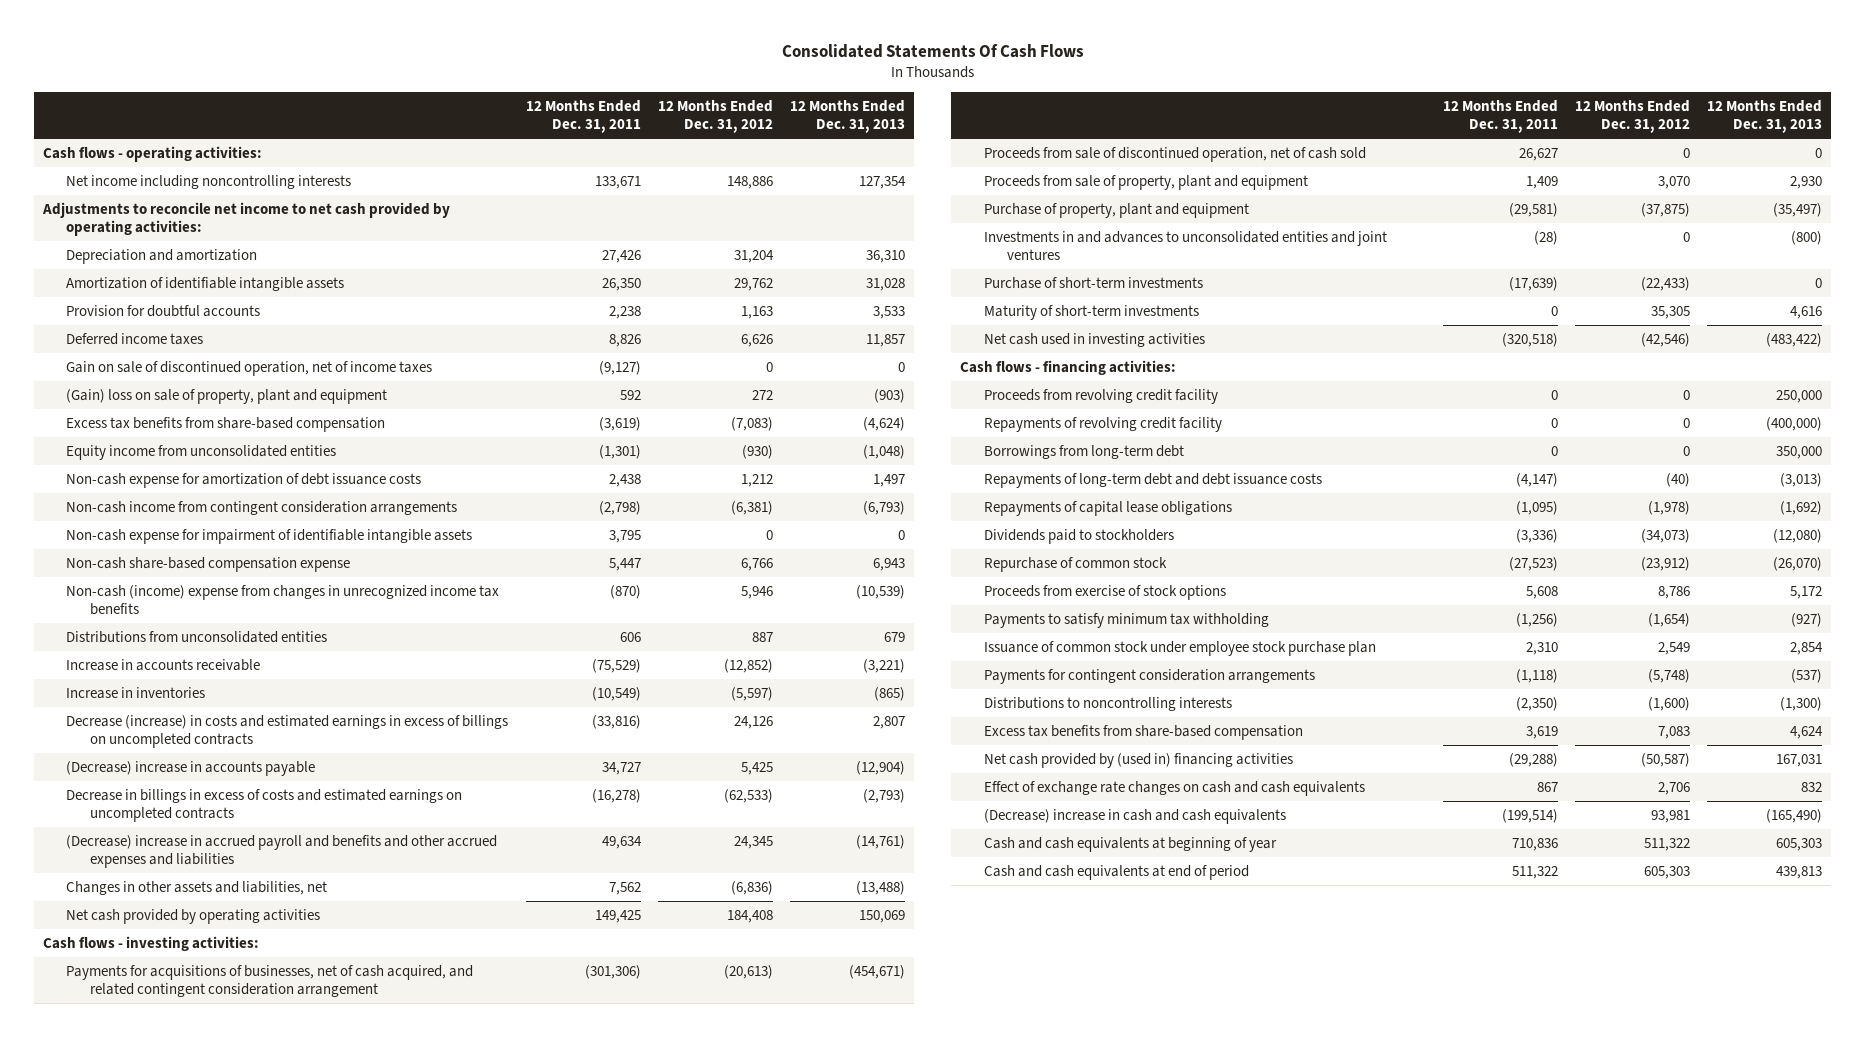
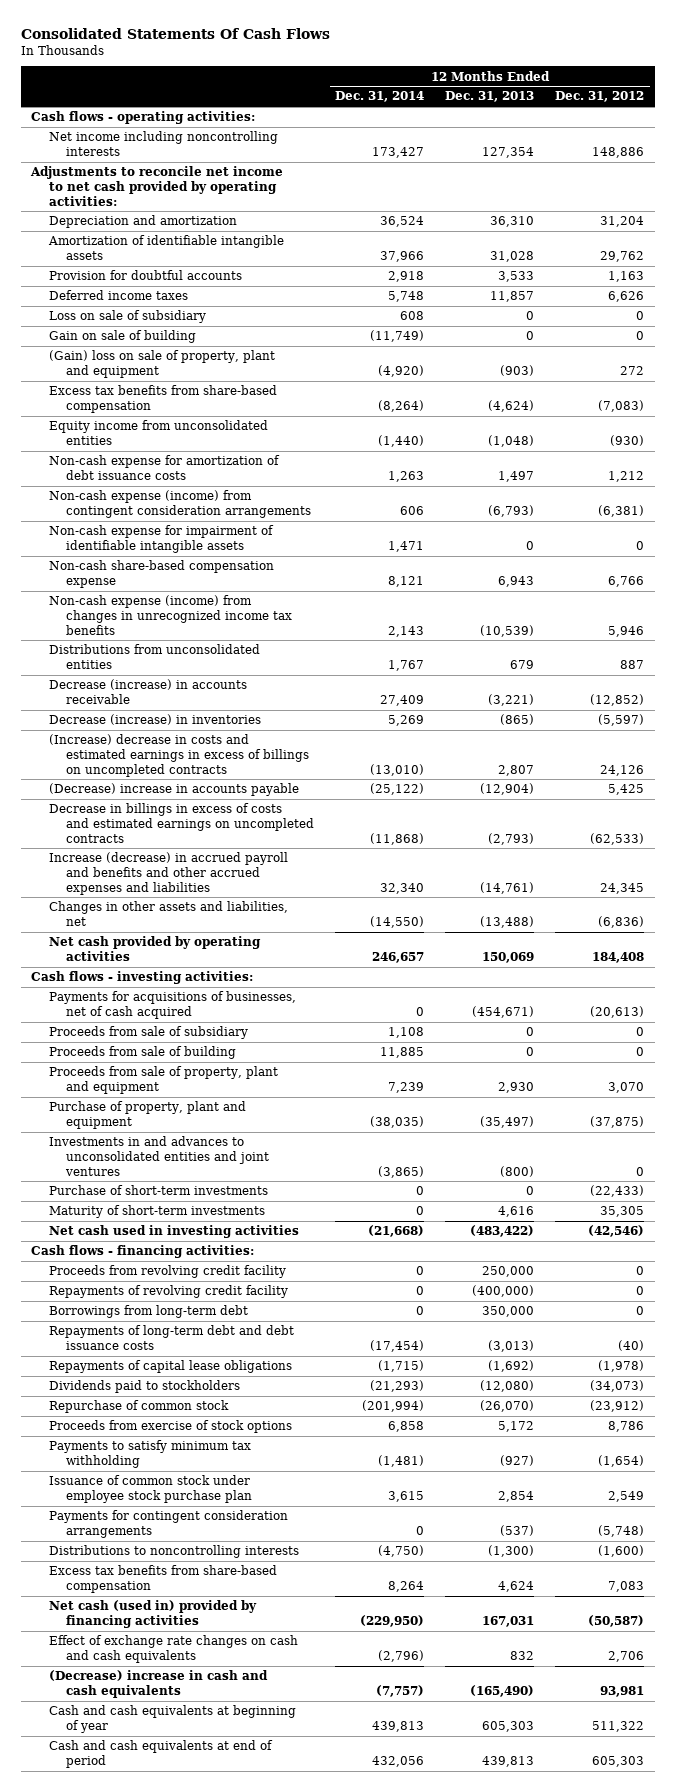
[525,100,641,134] 12 Months Ended Dec. 31, 2011 -> none
none -> [335,91,425,103] Dec. 31, 2014
[66,360,433,376] Gain on sale of discontinued operation, net of income taxes -> none
none -> [48,310,206,324] Loss on sale of subsidiary
none -> [48,330,196,344] Gain on sale of building
[66,500,458,515] Non-cash income from contingent consideration arrangements -> [48,490,312,518] Non-cash expense (income) from contingent consideration arrangements
[66,584,500,615] Non-cash (income) expense from changes in unrecognized income tax benefits -> [48,595,293,635] Non-cash expense (income) from changes in unrecognized income tax benefits
[66,658,261,671] Increase in accounts receivable -> [48,679,247,704] Decrease (increase) in accounts receivable
[66,686,206,699] Increase in inventories -> [48,714,261,726] Decrease (increase) in inventories
[66,714,509,748] Decrease (increase) in costs and estimated earnings in excess of billings on uncompleted contracts -> [48,734,310,777] (Increase) decrease in costs and estimated earnings in excess of billings on uncompleted contracts
[66,834,498,868] (Decrease) increase in accrued payroll and benefits and other accrued expenses and liabilities -> [48,852,288,895] Increase (decrease) in accrued payroll and benefits and other accrued expenses and liabilities
[983,146,1366,162] Proceeds from sale of discontinued operation, net of cash sold -> none
[66,964,474,997] Payments for acquisitions of businesses, net of cash acquired, and related contingent consideration arrangement -> [48,991,296,1019] Payments for acquisitions of businesses, net of cash acquired
none -> [48,1026,248,1040] Proceeds from sale of subsidiary
none -> [48,1046,236,1060] Proceeds from sale of building
[983,752,1293,768] Net cash provided by (used in) financing activities -> [48,1600,257,1628] Net cash (used in) provided by financing activities

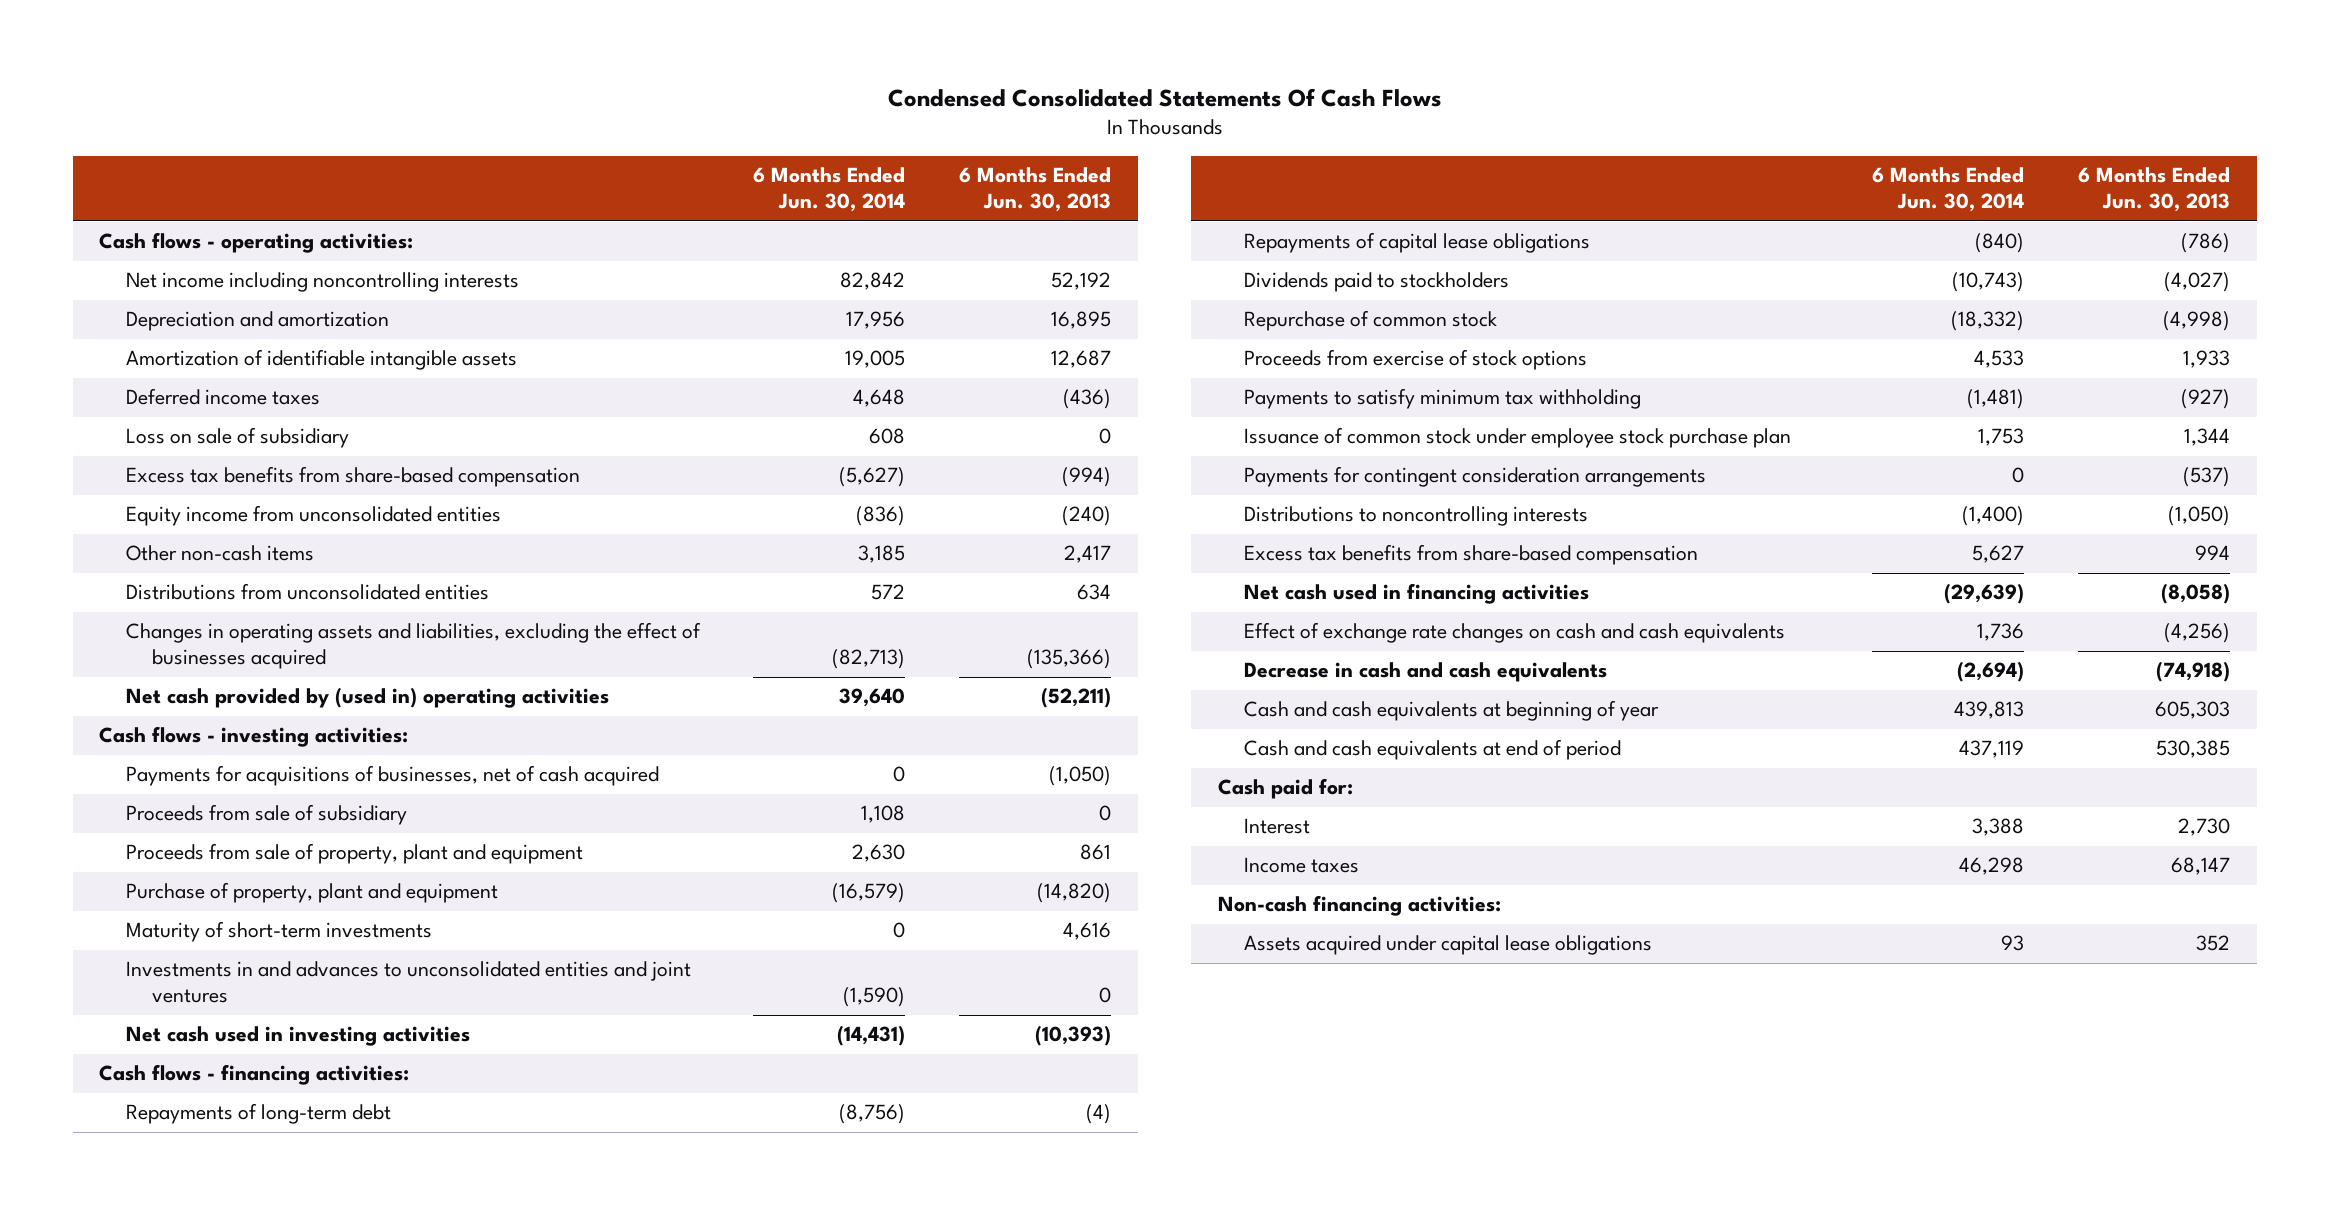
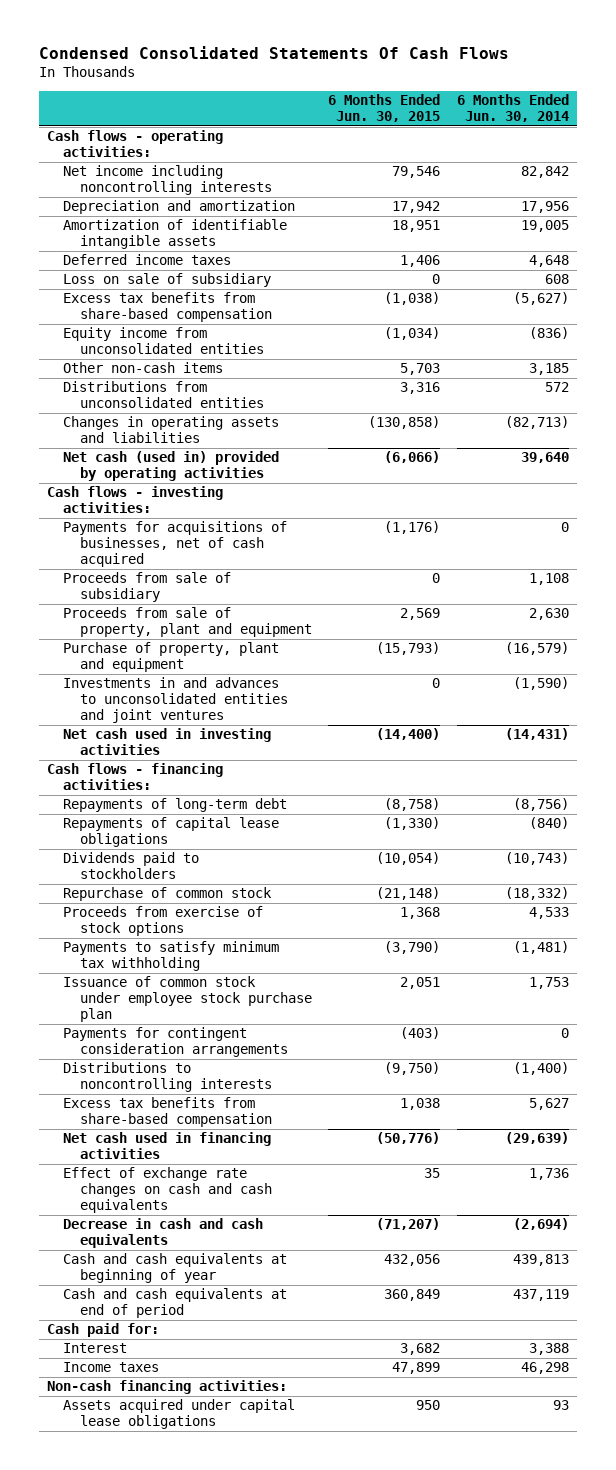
[959,167,1112,213] 6 Months Ended Jun. 30, 2013 -> none
none -> [328,94,441,122] 6 Months Ended Jun. 30, 2015
[125,622,701,670] Changes in operating assets and liabilities, excluding the effect of businesses acquired -> [63,416,280,444] Changes in operating assets and liabilities
[125,687,609,709] Net cash provided by (used in) operating activities -> [63,451,280,482] Net cash (used in) provided by operating activities
[125,921,432,943] Maturity of short-term investments -> none

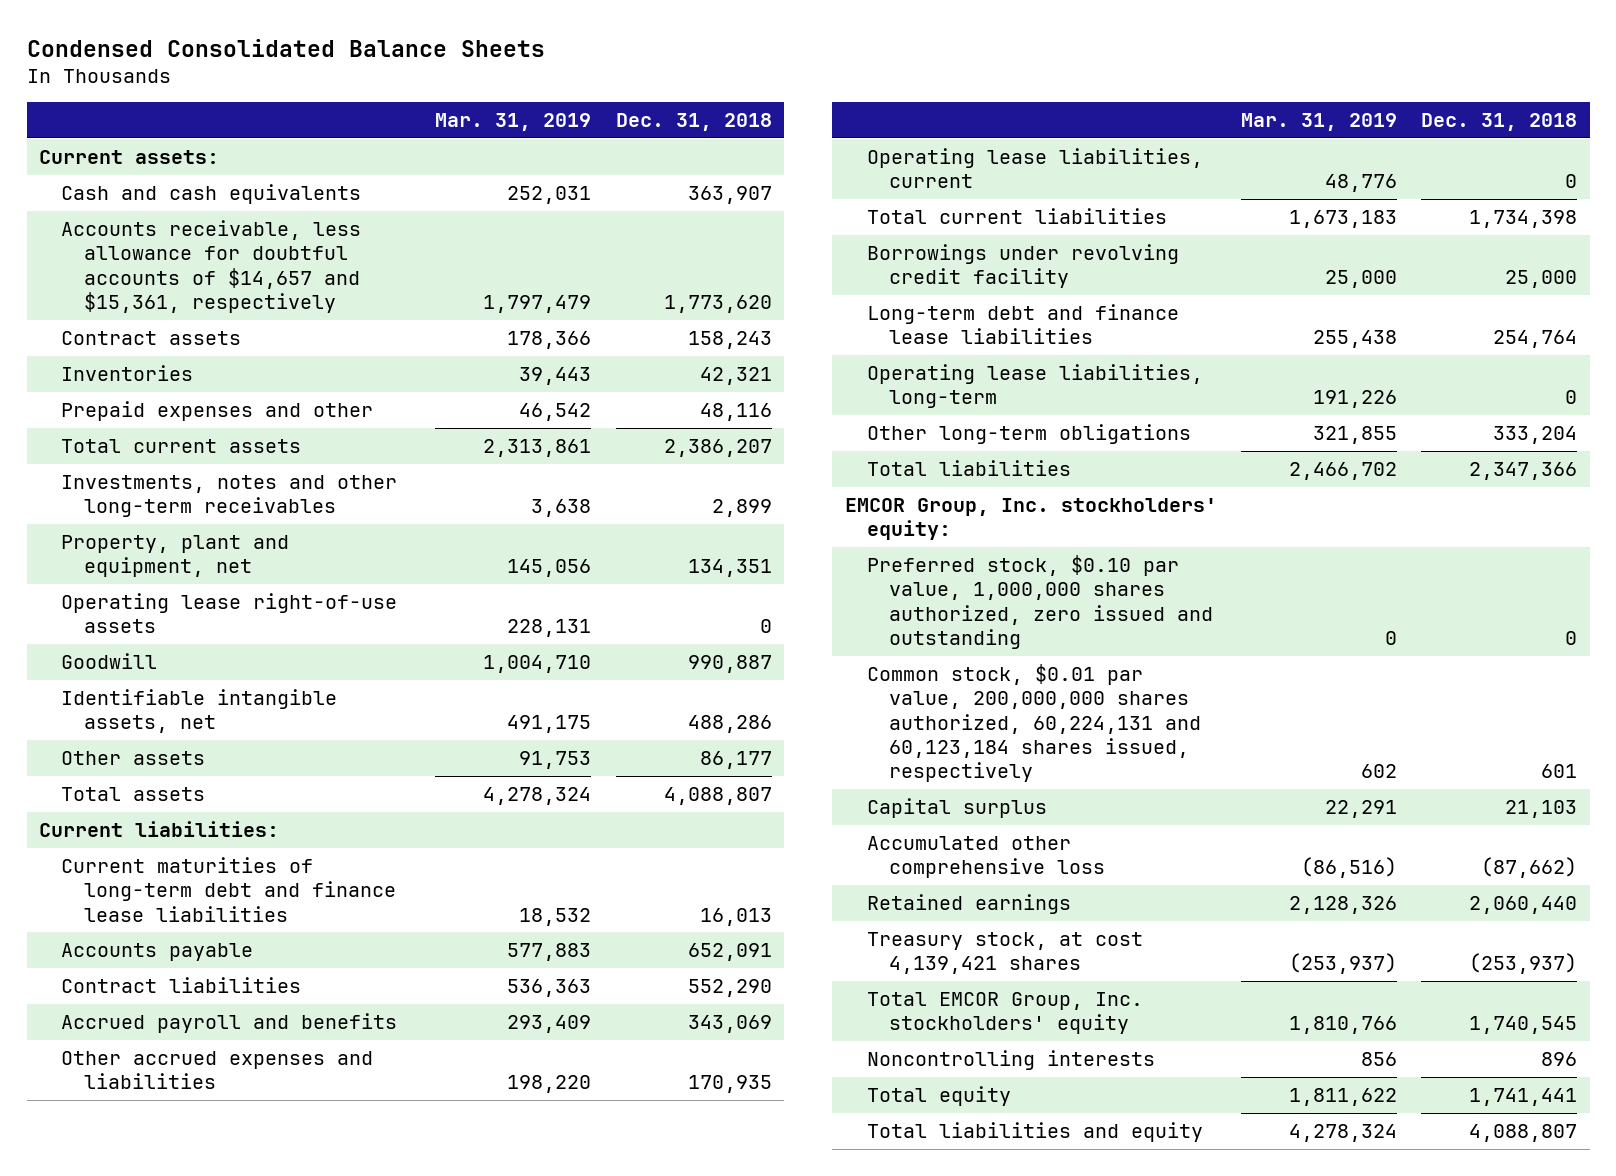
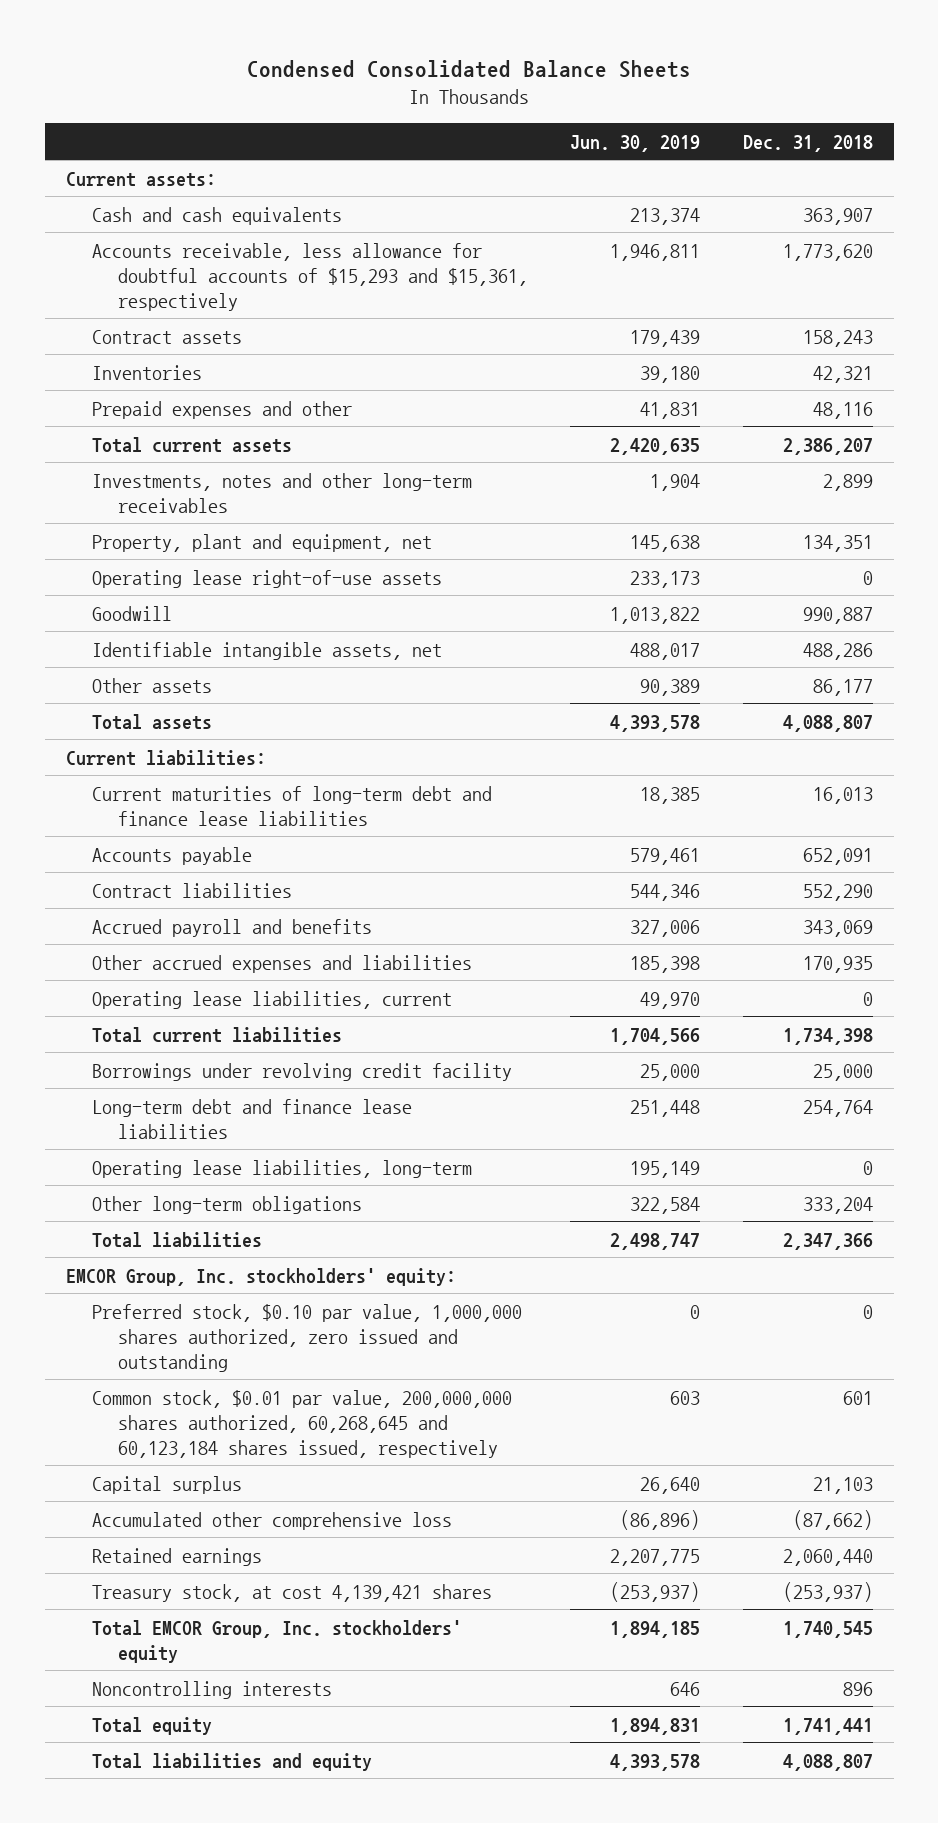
[435,113,592,132] Mar. 31, 2019 -> none
none -> [570,134,701,152] Jun. 30, 2019
[61,219,362,313] Accounts receivable, less allowance for doubtful accounts of $14,657 and $15,361, respectively -> [92,242,529,311] Accounts receivable, less allowance for doubtful accounts of $15,293 and $15,361, respectively
[866,663,1202,783] Common stock, $0.01 par value, 200,000,000 shares authorized, 60,224,131 and 60,123,184 shares issued, respectively -> [92,1389,513,1458] Common stock, $0.01 par value, 200,000,000 shares authorized, 60,268,645 and 60,123,184 shares issued, respectively

